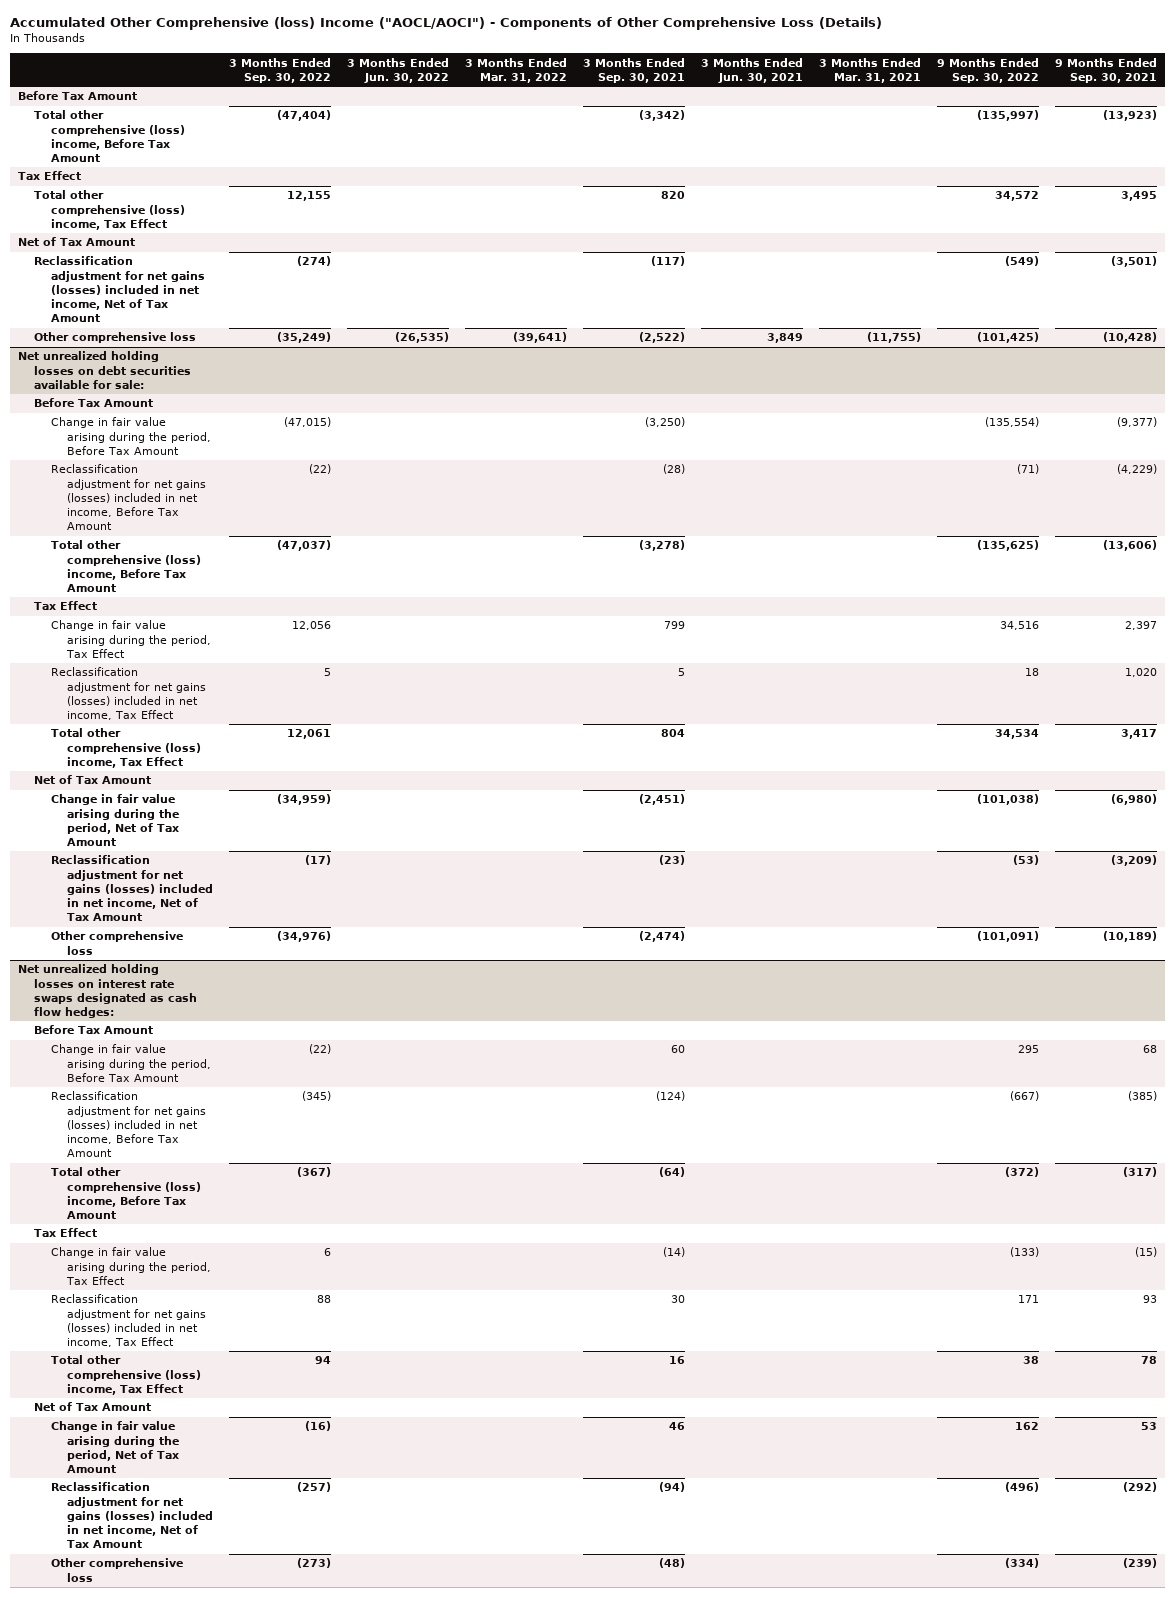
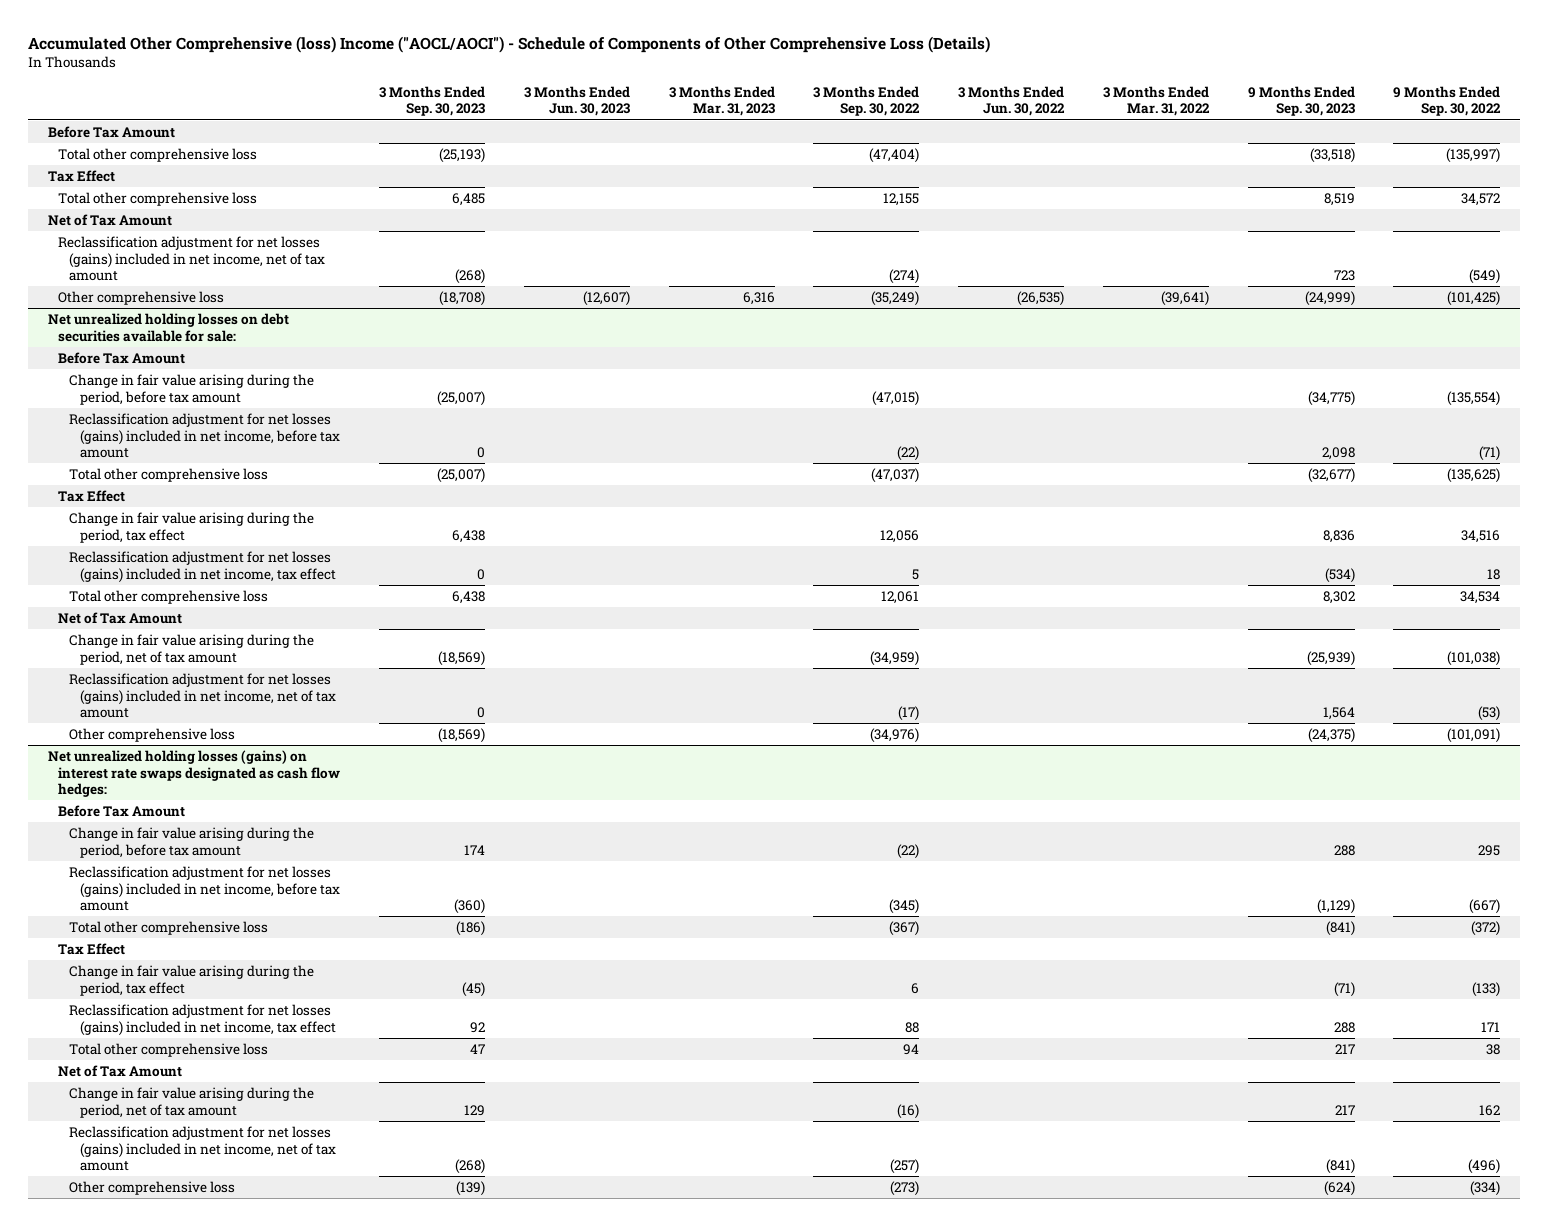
[9,17,882,31] Accumulated Other Comprehensive (loss) Income ("AOCL/AOCI") - Components of Other Comprehensive Loss (Details) -> [28,36,991,54] Accumulated Other Comprehensive (loss) Income ("AOCL/AOCI") - Schedule of Components of Other Comprehensive Loss (Details)
[583,57,686,83] 3 Months Ended Sep. 30, 2021 -> none
[701,57,804,83] 3 Months Ended Jun. 30, 2021 -> none
[819,57,922,83] 3 Months Ended Mar. 31, 2021 -> none
[1055,57,1158,83] 9 Months Ended Sep. 30, 2021 -> none
none -> [379,85,486,117] 3 Months Ended Sep. 30, 2023
none -> [523,85,630,117] 3 Months Ended Jun. 30, 2023
none -> [668,85,775,117] 3 Months Ended Mar. 31, 2023
none -> [1247,85,1355,117] 9 Months Ended Sep. 30, 2023
[34,110,185,163] Total other comprehensive (loss) income, Before Tax Amount -> [58,148,258,163] Total other comprehensive loss
[34,190,185,230] Total other comprehensive (loss) income, Tax Effect -> [58,192,258,207] Total other comprehensive loss
[34,256,205,323] Reclassification adjustment for net gains (losses) included in net income, Net of Tax Amount -> [58,236,326,282] Reclassification adjustment for net losses (gains) included in net income, net of tax amount
[50,417,212,455] Change in fair value arising during the period, Before Tax Amount -> [69,374,315,405] Change in fair value arising during the period, before tax amount
[50,464,207,531] Reclassification adjustment for net gains (losses) included in net income, Before Tax Amount -> [69,413,341,459] Reclassification adjustment for net losses (gains) included in net income, before tax amount
[50,540,202,593] Total other comprehensive (loss) income, Before Tax Amount -> [69,468,269,483] Total other comprehensive loss
[50,620,212,658] Change in fair value arising during the period, Tax Effect -> [69,512,315,543] Change in fair value arising during the period, tax effect
[50,667,207,721] Reclassification adjustment for net gains (losses) included in net income, Tax Effect -> [69,551,337,583] Reclassification adjustment for net losses (gains) included in net income, tax effect
[50,728,202,768] Total other comprehensive (loss) income, Tax Effect -> [69,590,269,605] Total other comprehensive loss
[50,794,180,847] Change in fair value arising during the period, Net of Tax Amount -> [69,634,315,665] Change in fair value arising during the period, net of tax amount
[50,855,214,922] Reclassification adjustment for net gains (losses) included in net income, Net of Tax Amount -> [69,673,337,719] Reclassification adjustment for net losses (gains) included in net income, net of tax amount
[17,964,198,1019] Net unrealized holding losses on interest rate swaps designated as cash flow hedges: -> [47,750,341,798] Net unrealized holding losses (gains) on interest rate swaps designated as cash flow hedges:
[50,1044,212,1082] Change in fair value arising during the period, Before Tax Amount -> [69,827,315,858] Change in fair value arising during the period, before tax amount
[50,1091,207,1158] Reclassification adjustment for net gains (losses) included in net income, Before Tax Amount -> [69,866,341,912] Reclassification adjustment for net losses (gains) included in net income, before tax amount
[50,1167,202,1220] Total other comprehensive (loss) income, Before Tax Amount -> [69,921,269,936] Total other comprehensive loss
[50,1247,212,1285] Change in fair value arising during the period, Tax Effect -> [69,965,315,996] Change in fair value arising during the period, tax effect
[50,1294,207,1348] Reclassification adjustment for net gains (losses) included in net income, Tax Effect -> [69,1004,337,1036] Reclassification adjustment for net losses (gains) included in net income, tax effect
[50,1355,202,1395] Total other comprehensive (loss) income, Tax Effect -> [69,1043,269,1058] Total other comprehensive loss
[50,1421,180,1474] Change in fair value arising during the period, Net of Tax Amount -> [69,1087,315,1118] Change in fair value arising during the period, net of tax amount
[50,1482,214,1549] Reclassification adjustment for net gains (losses) included in net income, Net of Tax Amount -> [69,1126,337,1172] Reclassification adjustment for net losses (gains) included in net income, net of tax amount

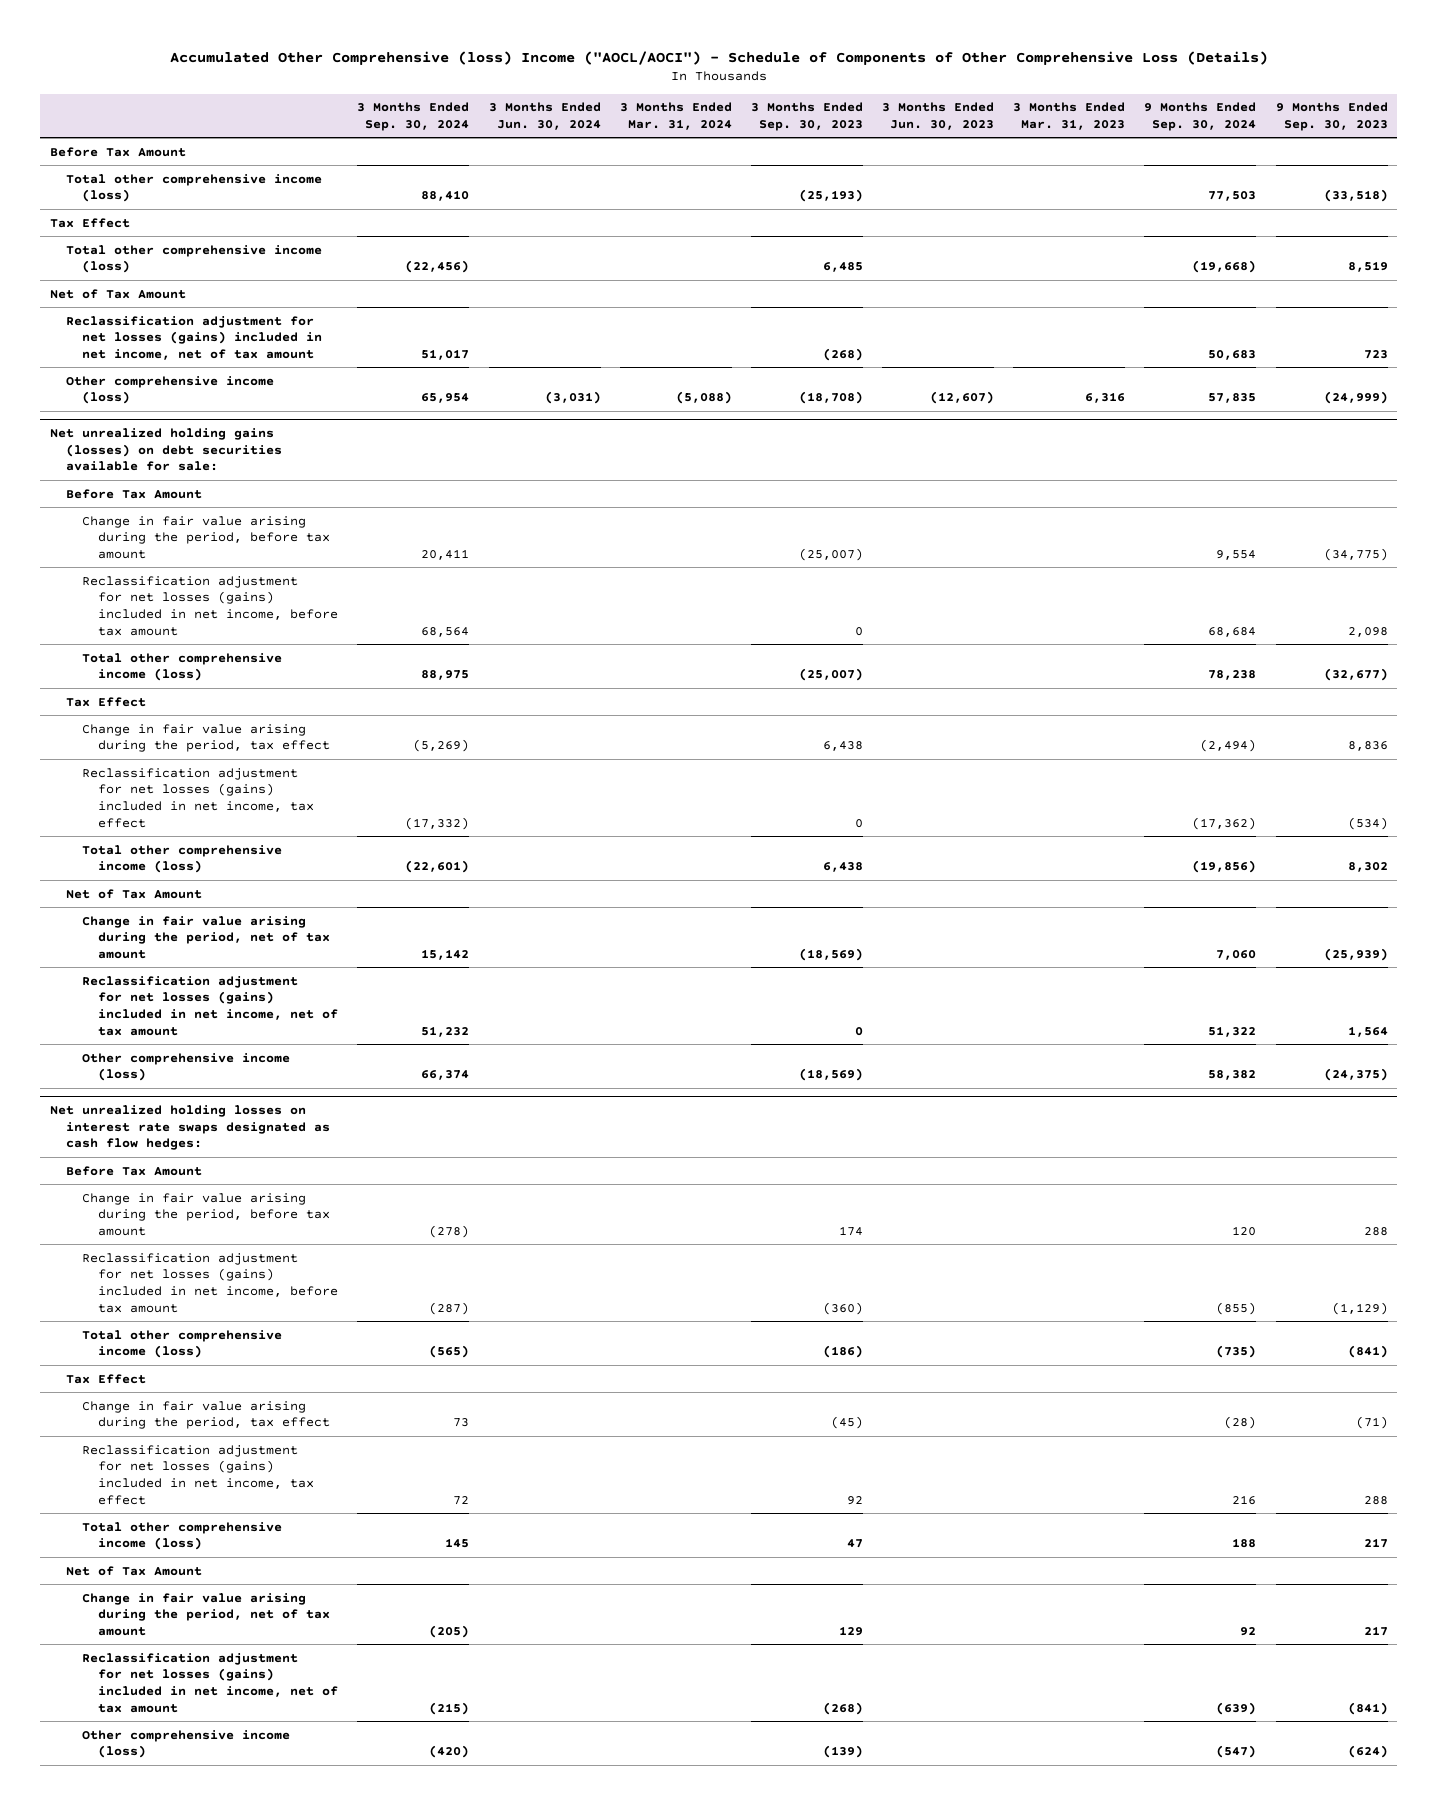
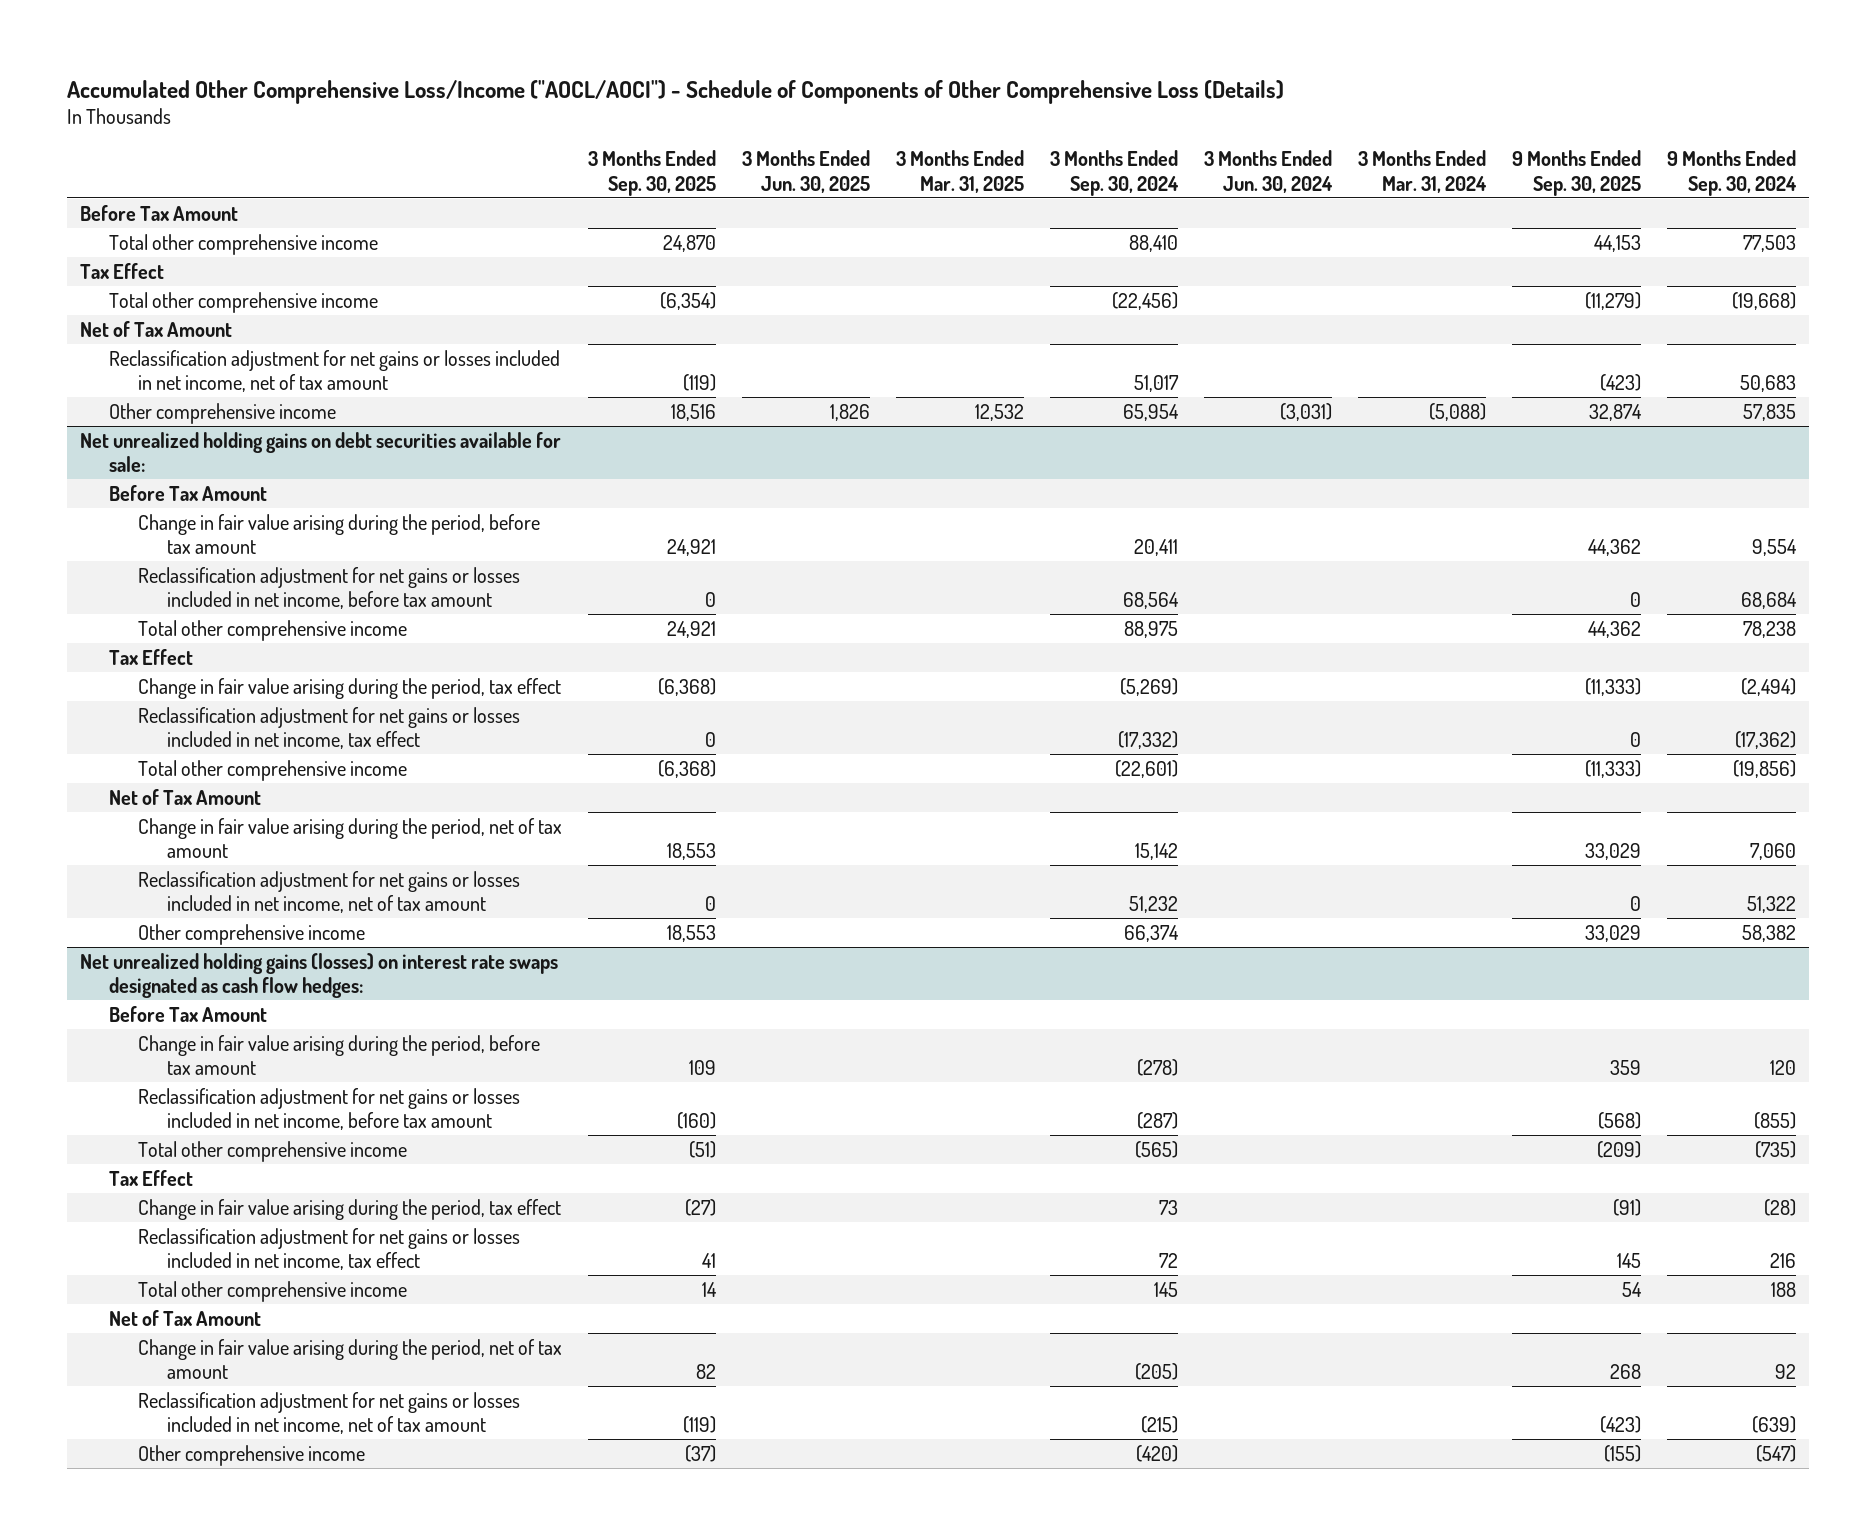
[169,50,1268,65] Accumulated Other Comprehensive (loss) Income ("AOCL/AOCI") - Schedule of Components of Other Comprehensive Loss (Details) -> [66,79,1284,104] Accumulated Other Comprehensive Loss/Income ("AOCL/AOCI") - Schedule of Components of Other Comprehensive Loss (Details)
[750,102,863,131] 3 Months Ended Sep. 30, 2023 -> none
[882,102,995,130] 3 Months Ended Jun. 30, 2023 -> none
[1013,102,1126,130] 3 Months Ended Mar. 31, 2023 -> none
[1275,102,1388,131] 9 Months Ended Sep. 30, 2023 -> none
none -> [587,150,716,196] 3 Months Ended Sep. 30, 2025
none -> [741,150,870,193] 3 Months Ended Jun. 30, 2025
none -> [895,150,1024,193] 3 Months Ended Mar. 31, 2025
none -> [1512,150,1642,196] 9 Months Ended Sep. 30, 2025
[66,173,323,203] Total other comprehensive income (loss) -> [108,233,378,255] Total other comprehensive income
[66,244,323,274] Total other comprehensive income (loss) -> [108,291,378,313] Total other comprehensive income
[66,315,323,360] Reclassification adjustment for net losses (gains) included in net income, net of tax amount -> [108,349,560,393] Reclassification adjustment for net gains or losses included in net income, net of tax amount
[66,375,275,405] Other comprehensive income (loss) -> [108,402,336,424] Other comprehensive income
[50,427,283,472] Net unrealized holding gains (losses) on debt securities available for sale: -> [79,431,561,473] Net unrealized holding gains on debt securities available for sale:
[82,575,339,636] Reclassification adjustment for net losses (gains) included in net income, before tax amount -> [137,566,520,610] Reclassification adjustment for net gains or losses included in net income, before tax amount
[82,652,283,682] Total other comprehensive income (loss) -> [137,619,407,641] Total other comprehensive income
[82,767,315,828] Reclassification adjustment for net losses (gains) included in net income, tax effect -> [137,706,520,750] Reclassification adjustment for net gains or losses included in net income, tax effect
[82,844,283,874] Total other comprehensive income (loss) -> [137,759,407,781] Total other comprehensive income
[82,975,339,1036] Reclassification adjustment for net losses (gains) included in net income, net of tax amount -> [137,870,520,914] Reclassification adjustment for net gains or losses included in net income, net of tax amount
[82,1052,291,1082] Other comprehensive income (loss) -> [137,923,365,945] Other comprehensive income
[50,1104,331,1151] Net unrealized holding losses on interest rate swaps designated as cash flow hedges: -> [79,952,558,999] Net unrealized holding gains (losses) on interest rate swaps designated as cash flow hedges:
[82,1252,339,1313] Reclassification adjustment for net losses (gains) included in net income, before tax amount -> [137,1087,520,1131] Reclassification adjustment for net gains or losses included in net income, before tax amount
[82,1329,283,1359] Total other comprehensive income (loss) -> [137,1140,407,1162] Total other comprehensive income
[82,1444,315,1505] Reclassification adjustment for net losses (gains) included in net income, tax effect -> [137,1227,520,1271] Reclassification adjustment for net gains or losses included in net income, tax effect
[82,1521,283,1551] Total other comprehensive income (loss) -> [137,1280,407,1302] Total other comprehensive income
[82,1652,339,1713] Reclassification adjustment for net losses (gains) included in net income, net of tax amount -> [137,1391,520,1435] Reclassification adjustment for net gains or losses included in net income, net of tax amount
[82,1729,291,1759] Other comprehensive income (loss) -> [137,1444,365,1466] Other comprehensive income

